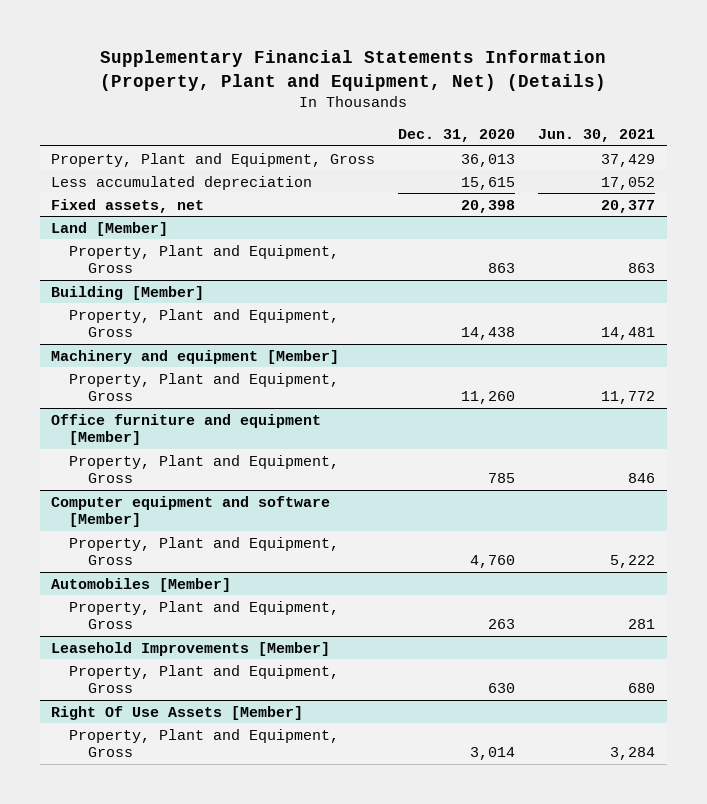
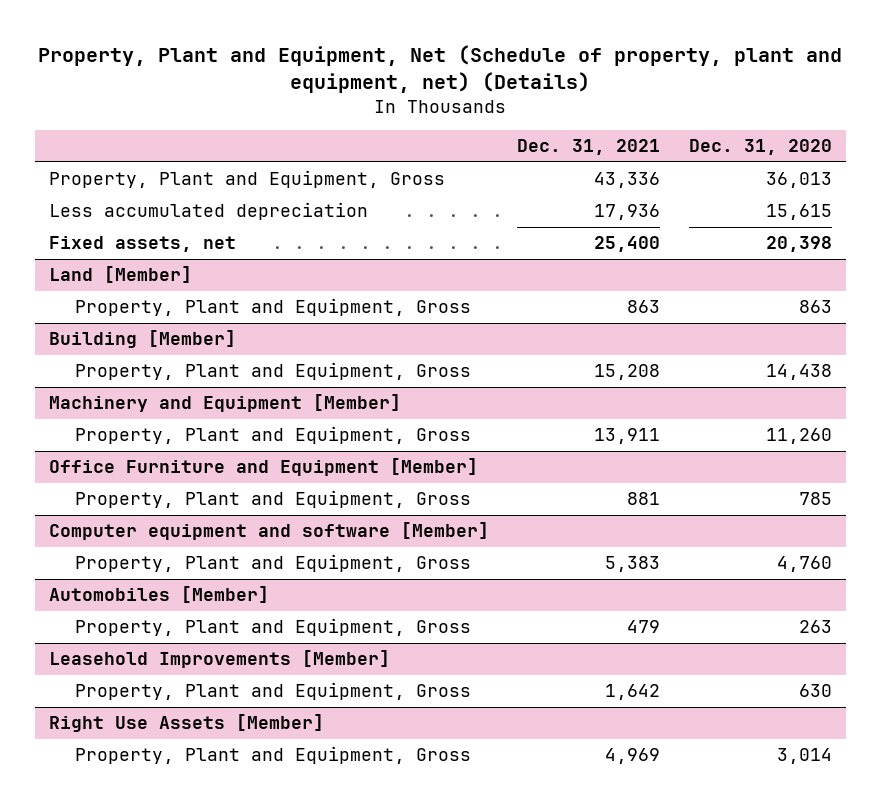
[100,50,607,91] Supplementary Financial Statements Information (Property, Plant and Equipment, Net) (Details) -> [38,45,843,94] Property, Plant and Equipment, Net (Schedule of property, plant and equipment, net) (Details)
[538,129,656,143] Jun. 30, 2021 -> none
none -> [517,139,661,156] Dec. 31, 2021
[51,349,340,364] Machinery and equipment [Member] -> [49,394,402,413] Machinery and Equipment [Member]
[51,413,322,446] Office furniture and equipment [Member] -> [49,458,479,477] Office Furniture and Equipment [Member]
[51,705,304,720] Right Of Use Assets [Member] -> [49,714,325,733] Right Use Assets [Member]

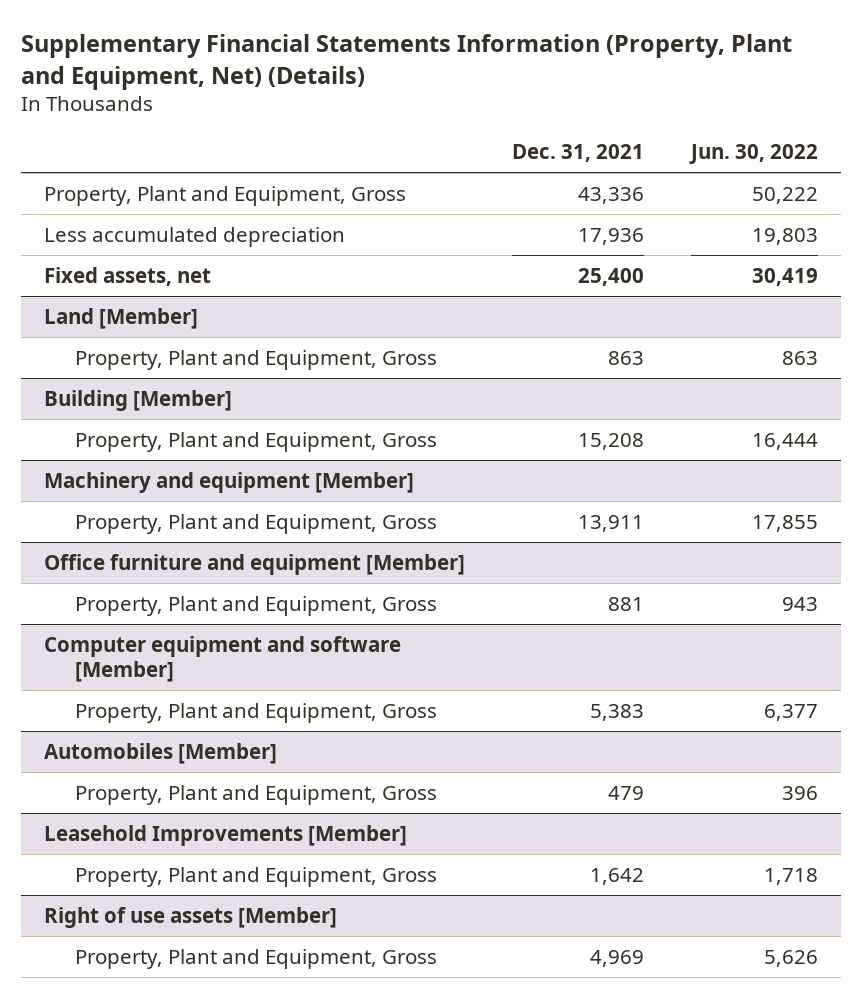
[38,45,843,94] Property, Plant and Equipment, Net (Schedule of property, plant and equipment, net) (Details) -> [20,34,792,90] Supplementary Financial Statements Information (Property, Plant and Equipment, Net) (Details)
[688,139,832,156] Dec. 31, 2020 -> none
none -> [688,144,818,165] Jun. 30, 2022
[49,394,402,413] Machinery and Equipment [Member] -> [43,471,414,493] Machinery and equipment [Member]
[49,458,479,477] Office Furniture and Equipment [Member] -> [43,553,465,575] Office furniture and equipment [Member]
[49,714,325,733] Right Use Assets [Member] -> [43,906,337,928] Right of use assets [Member]

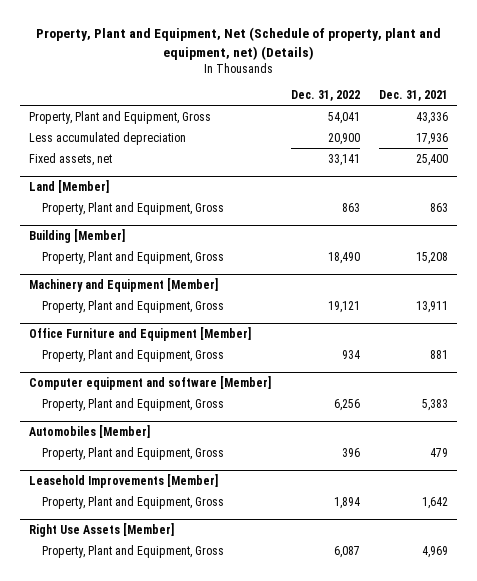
[20,34,792,90] Supplementary Financial Statements Information (Property, Plant and Equipment, Net) (Details) -> [35,27,441,60] Property, Plant and Equipment, Net (Schedule of property, plant and equipment, net) (Details)
[688,144,818,165] Jun. 30, 2022 -> none
none -> [290,90,360,102] Dec. 31, 2022
[43,471,414,493] Machinery and equipment [Member] -> [29,278,219,293] Machinery and Equipment [Member]
[43,553,465,575] Office furniture and equipment [Member] -> [29,327,252,342] Office Furniture and Equipment [Member]
[43,906,337,928] Right of use assets [Member] -> [29,523,175,538] Right Use Assets [Member]

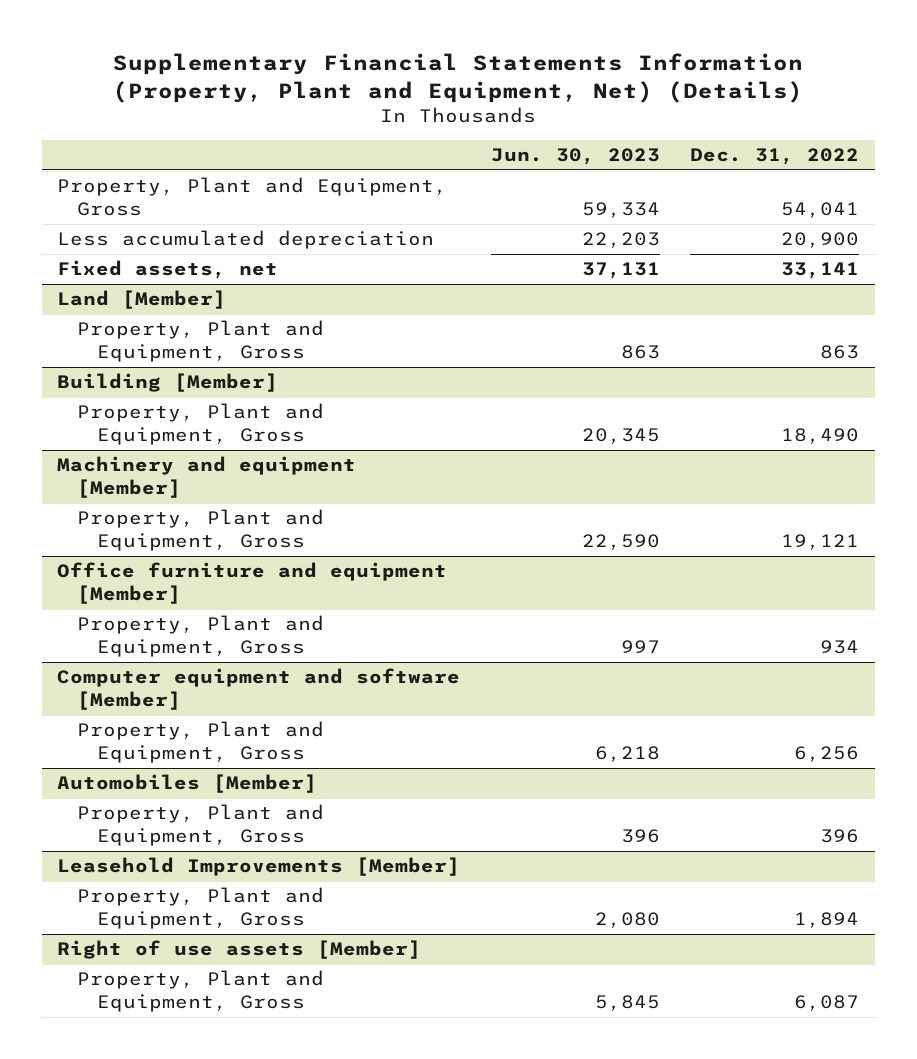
[35,27,441,60] Property, Plant and Equipment, Net (Schedule of property, plant and equipment, net) (Details) -> [113,52,804,103] Supplementary Financial Statements Information (Property, Plant and Equipment, Net) (Details)
[378,90,448,102] Dec. 31, 2021 -> none
none -> [490,147,660,165] Jun. 30, 2023
[29,278,219,293] Machinery and Equipment [Member] -> [57,456,357,499] Machinery and equipment [Member]
[29,327,252,342] Office Furniture and Equipment [Member] -> [57,562,448,605] Office furniture and equipment [Member]
[29,523,175,538] Right Use Assets [Member] -> [57,940,422,960] Right of use assets [Member]

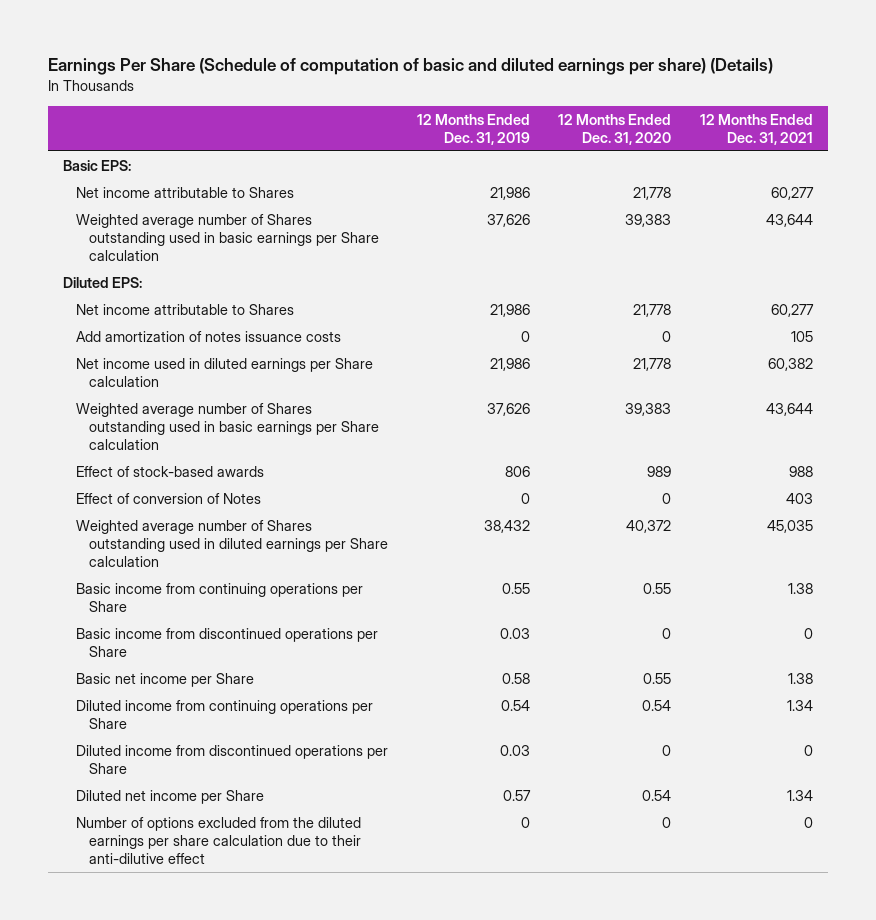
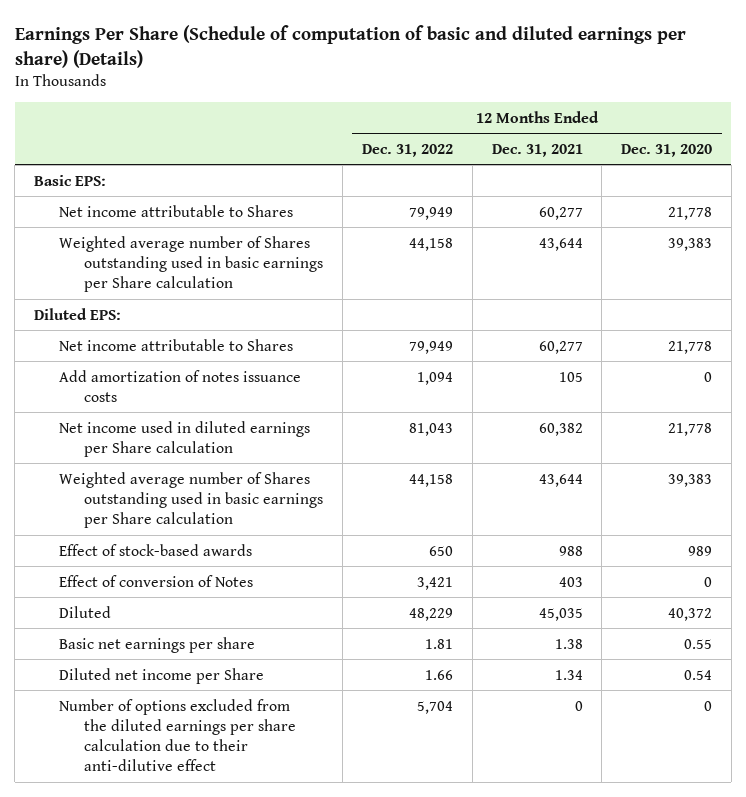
[416,113,530,145] 12 Months Ended Dec. 31, 2019 -> none
none -> [361,143,453,157] Dec. 31, 2022
[75,582,363,612] Basic income from continuing operations per Share -> none
[75,627,378,657] Basic income from discontinued operations per Share -> none
[75,699,373,729] Diluted income from continuing operations per Share -> none
[75,744,388,774] Diluted income from discontinued operations per Share -> none
[75,519,388,568] Weighted average number of Shares outstanding used in diluted earnings per Share calculation -> [59,605,112,618] Diluted
[75,672,254,687] Basic net income per Share -> [59,636,256,653] Basic net earnings per share

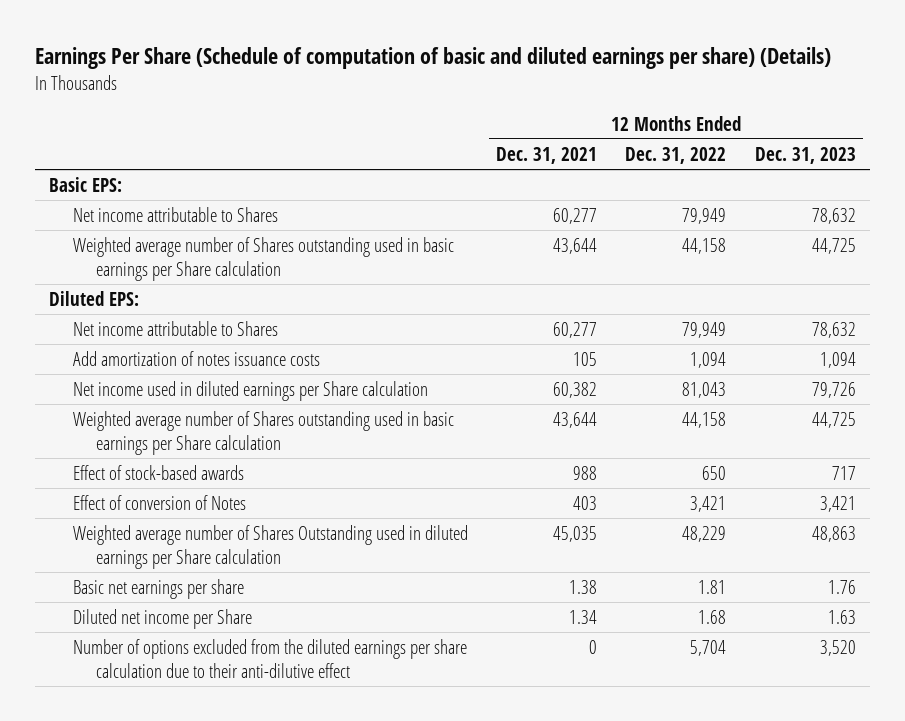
[621,143,713,157] Dec. 31, 2020 -> none
none -> [754,146,856,164] Dec. 31, 2023
[59,605,112,618] Diluted -> [72,524,468,569] Weighted average number of Shares Outstanding used in diluted earnings per Share calculation
[424,669,453,680] 1.66 -> [698,609,727,624] 1.68

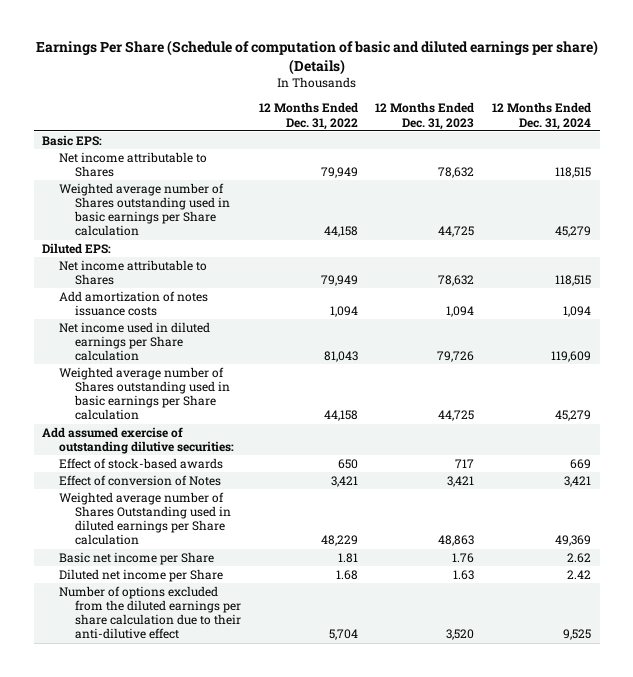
[496,146,598,164] Dec. 31, 2021 -> none
none -> [491,102,591,130] 12 Months Ended Dec. 31, 2024
none -> [42,426,234,455] Add assumed exercise of outstanding dilutive securities:
[72,578,244,599] Basic net earnings per share -> [58,551,214,565] Basic net income per Share

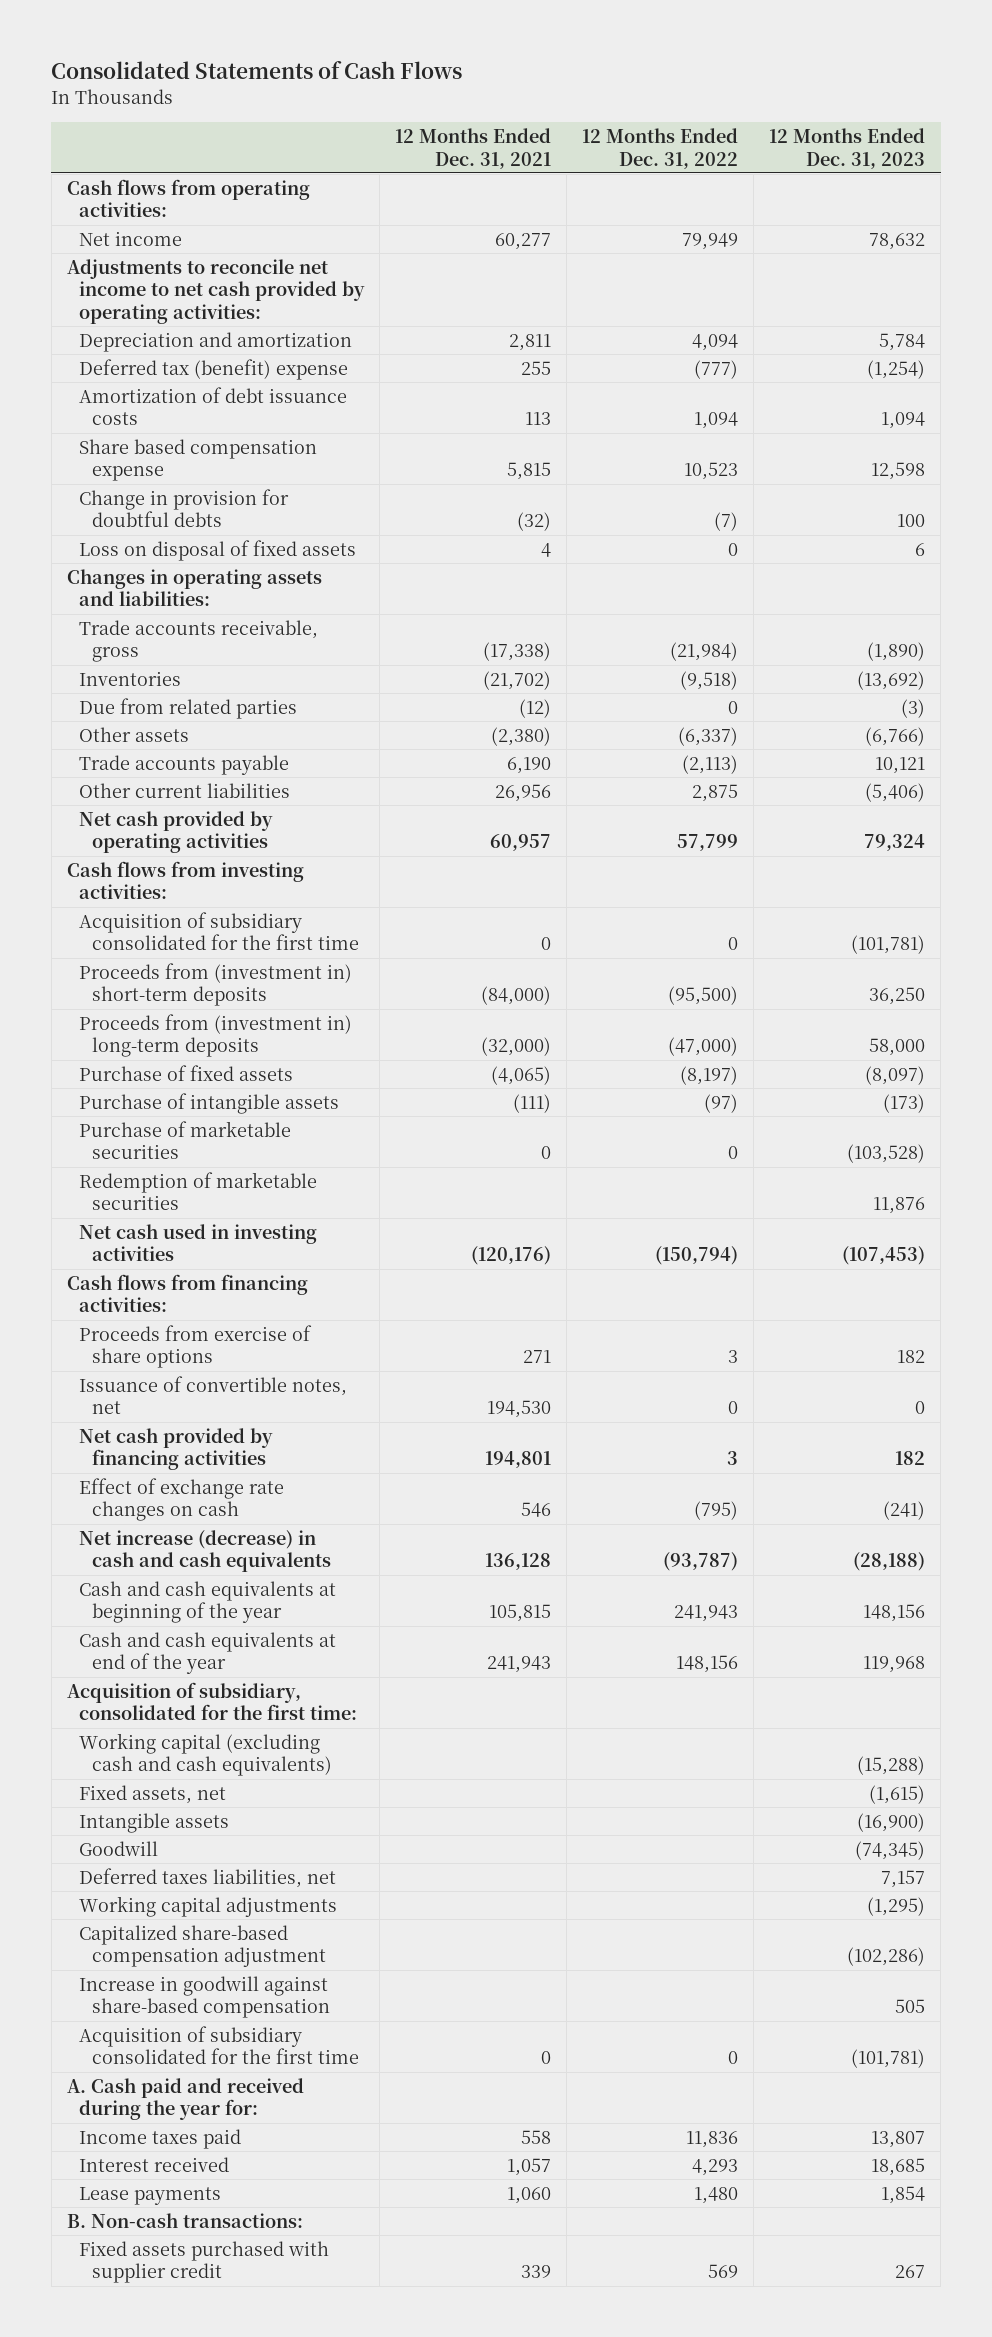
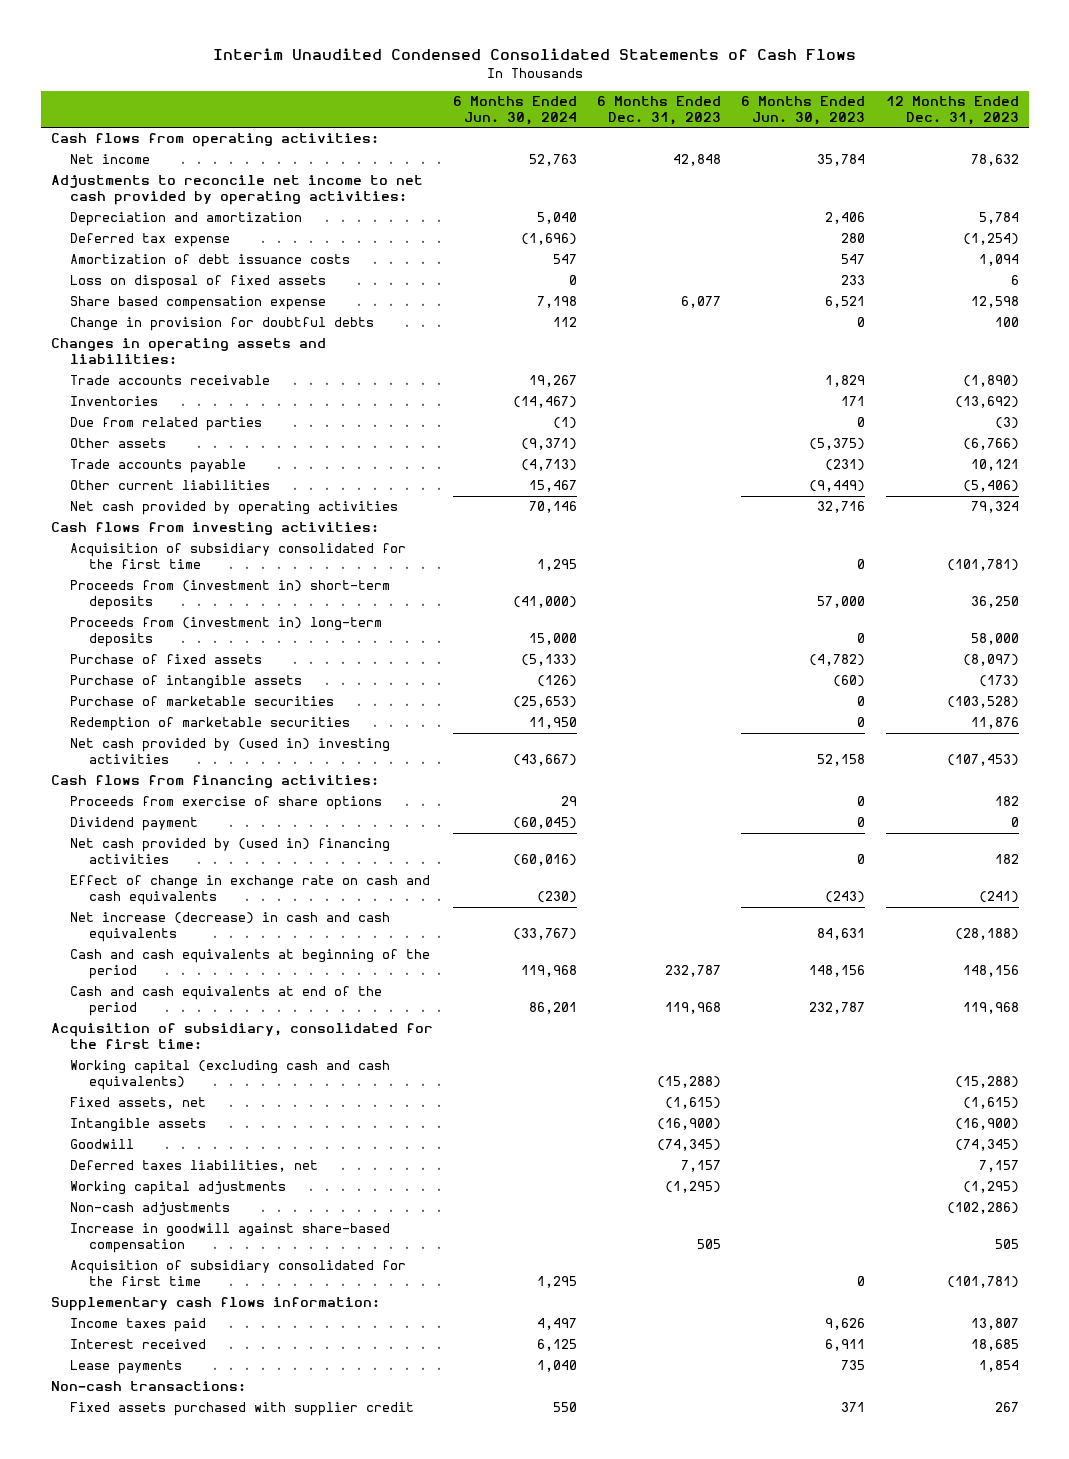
[51,61,463,80] Consolidated Statements of Cash Flows -> [212,48,856,61] Interim Unaudited Condensed Consolidated Statements of Cash Flows
[395,127,552,169] 12 Months Ended Dec. 31, 2021 -> none
[582,127,739,169] 12 Months Ended Dec. 31, 2022 -> none
none -> [452,95,577,125] 6 Months Ended Jun. 30, 2024
none -> [597,95,722,125] 6 Months Ended Dec. 31, 2023
none -> [741,95,866,125] 6 Months Ended Jun. 30, 2023
[79,358,349,380] Deferred tax (benefit) expense -> [69,233,230,248] Deferred tax expense
[79,539,357,561] Loss on disposal of fixed assets -> [69,275,326,290] Loss on disposal of fixed assets
[79,619,319,663] Trade accounts receivable, gross -> [69,375,270,386] Trade accounts receivable
[79,1223,318,1262] Net cash used in investing activities -> [69,738,390,765] Net cash provided by (used in) investing activities
[79,1375,348,1415] Issuance of convertible notes, net -> none
none -> [69,817,198,832] Dividend payment
[79,1427,274,1471] Net cash provided by financing activities -> [69,838,390,865] Net cash provided by (used in) financing activities
[79,1477,285,1522] Effect of exchange rate changes on cash -> [69,875,430,906] Effect of change in exchange rate on cash and cash equivalents
[79,1580,337,1624] Cash and cash equivalents at beginning of the year -> [69,949,430,980] Cash and cash equivalents at beginning of the period
[79,1631,337,1675] Cash and cash equivalents at end of the year -> [69,986,382,1017] Cash and cash equivalents at end of the period
[79,1924,327,1968] Capitalized share-based compensation adjustment -> [69,1202,230,1217] Non-cash adjustments
[66,2077,304,2121] A. Cash paid and received during the year for: -> none
none -> [50,1297,380,1312] Supplementary cash flows information:
[66,2212,303,2228] B. Non-cash transactions: -> [50,1381,246,1392] Non-cash transactions:

